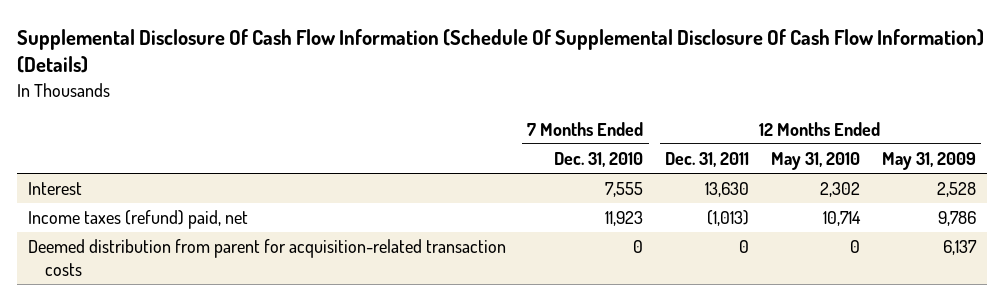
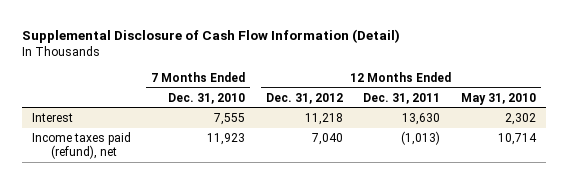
[16,28,984,74] Supplemental Disclosure Of Cash Flow Information (Schedule Of Supplemental Disclosure Of Cash Flow Information) (Details) -> [21,29,400,44] Supplemental Disclosure of Cash Flow Information (Detail)
[881,152,976,171] May 31, 2009 -> none
none -> [265,92,343,104] Dec. 31, 2012
[27,239,506,276] Deemed distribution from parent for acquisition-related transaction costs -> none
[27,210,248,230] Income taxes (refund) paid, net -> [31,131,131,160] Income taxes paid (refund), net

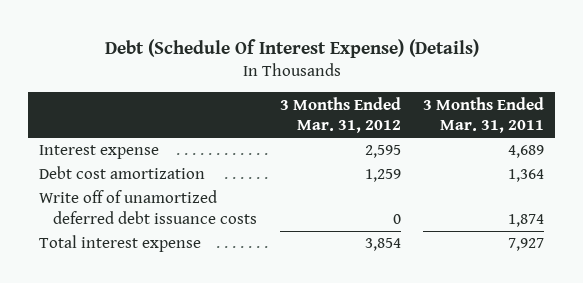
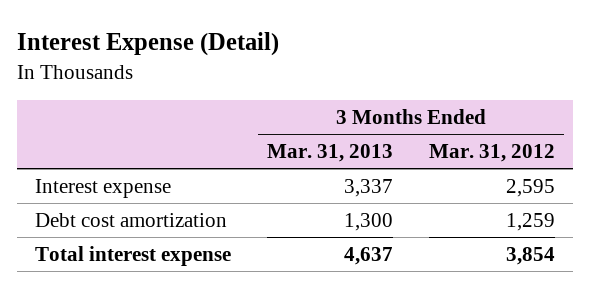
[104,38,479,58] Debt (Schedule Of Interest Expense) (Details) -> [17,31,280,56] Interest Expense (Detail)
[423,96,545,134] 3 Months Ended Mar. 31, 2011 -> none
none -> [267,144,394,163] Mar. 31, 2013
[39,190,258,224] Write off of unamortized deferred debt issuance costs -> none

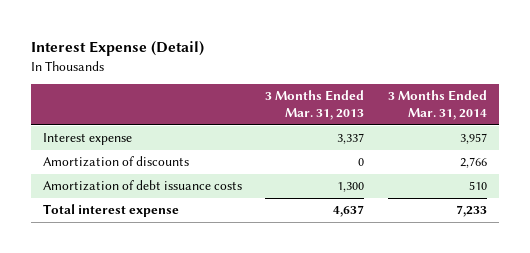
[429,144,556,163] Mar. 31, 2012 -> none
none -> [388,90,488,121] 3 Months Ended Mar. 31, 2014
none -> [42,156,189,168] Amortization of discounts
[35,213,228,228] Debt cost amortization -> [42,180,242,192] Amortization of debt issuance costs

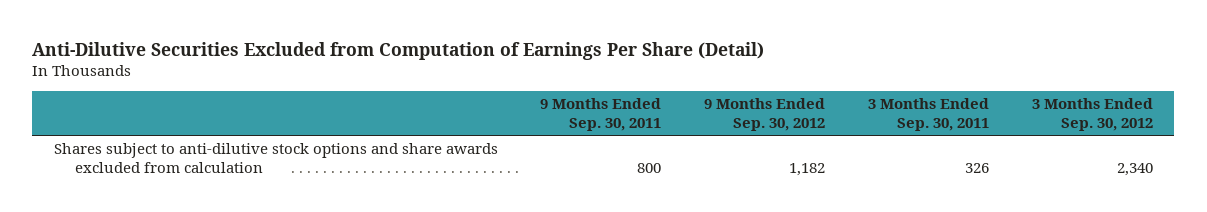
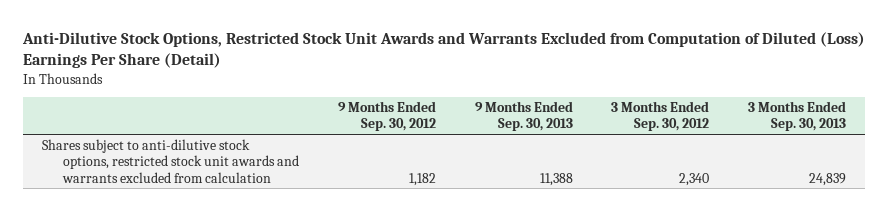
[32,41,765,60] Anti-Dilutive Securities Excluded from Computation of Earnings Per Share (Detail) -> [21,32,865,69] Anti-Dilutive Stock Options, Restricted Stock Unit Awards and Warrants Excluded from Computation of Diluted (Loss) Earnings Per Share (Detail)
[540,97,662,132] 9 Months Ended Sep. 30, 2011 -> none
[868,97,990,132] 3 Months Ended Sep. 30, 2011 -> none
none -> [474,101,573,132] 9 Months Ended Sep. 30, 2013
none -> [747,101,846,132] 3 Months Ended Sep. 30, 2013
[53,142,498,173] Shares subject to anti-dilutive stock options and share awards excluded from calculation -> [42,138,300,183] Shares subject to anti-dilutive stock options, restricted stock unit awards and warrants excluded from calculation

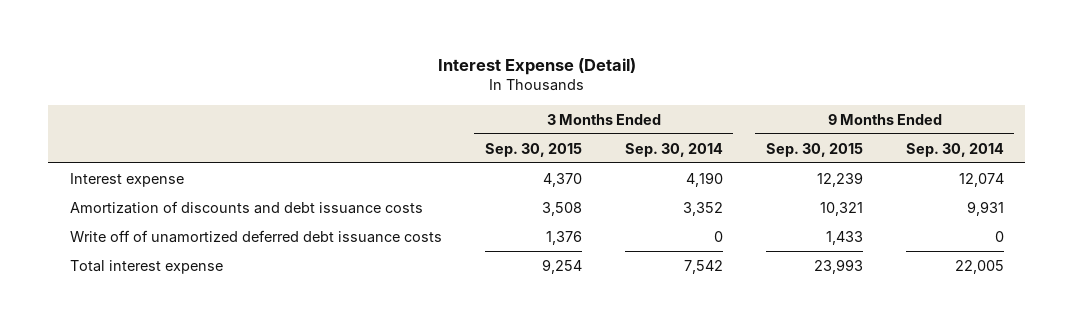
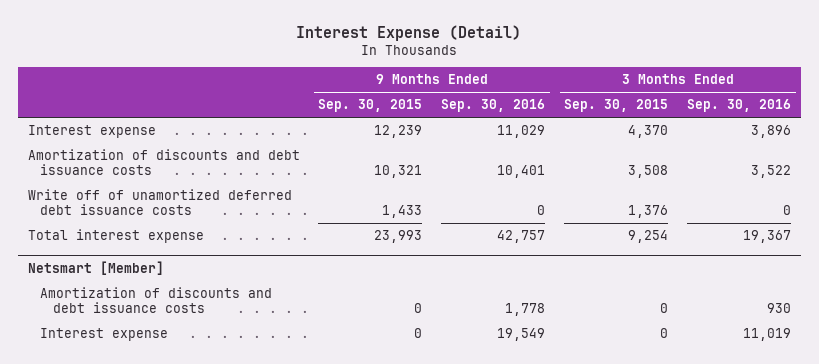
[624,142,723,157] Sep. 30, 2014 -> none
[905,142,1004,157] Sep. 30, 2014 -> none
none -> [441,99,546,113] Sep. 30, 2016
none -> [687,99,792,113] Sep. 30, 2016
none -> [27,260,164,275] Netsmart [Member]
none -> [40,287,273,314] Amortization of discounts and debt issuance costs
none -> [40,328,169,342] Interest expense

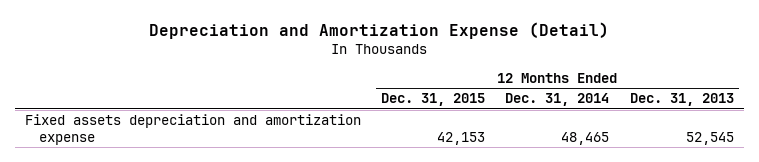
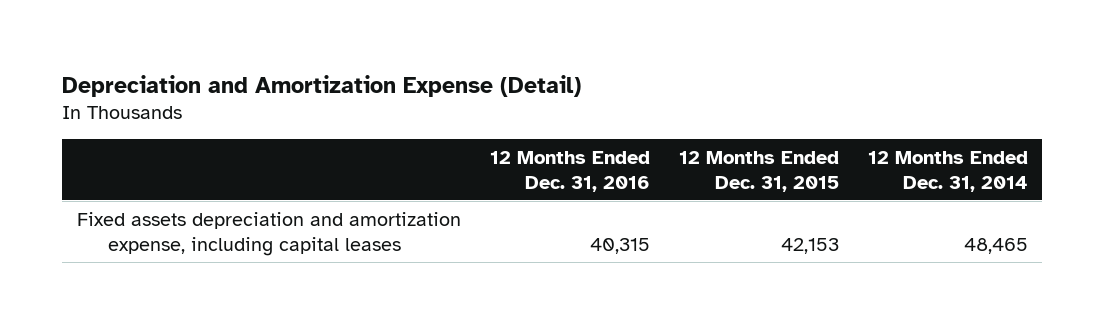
[629,93,734,107] Dec. 31, 2013 -> none
none -> [489,150,650,192] 12 Months Ended Dec. 31, 2016
[25,114,362,145] Fixed assets depreciation and amortization expense -> [76,211,461,256] Fixed assets depreciation and amortization expense, including capital leases

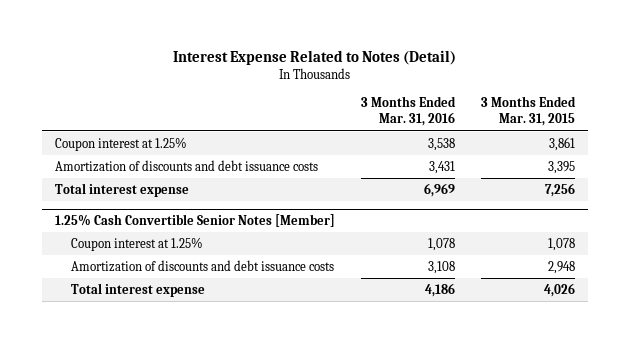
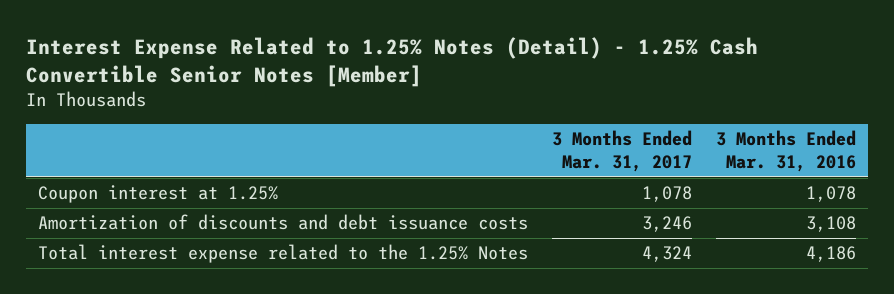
[172,49,456,65] Interest Expense Related to Notes (Detail) -> [26,36,759,87] Interest Expense Related to 1.25% Notes (Detail) - 1.25% Cash Convertible Senior Notes [Member]
[480,96,576,127] 3 Months Ended Mar. 31, 2015 -> none
none -> [552,130,693,172] 3 Months Ended Mar. 31, 2017
[54,136,187,151] Coupon interest at 1.25% -> none
[54,159,318,172] Amortization of discounts and debt issuance costs -> none
[54,182,189,197] Total interest expense -> none
[54,213,335,227] 1.25% Cash Convertible Senior Notes [Member] -> none
[71,282,206,297] Total interest expense -> [38,244,529,264] Total interest expense related to the 1.25% Notes

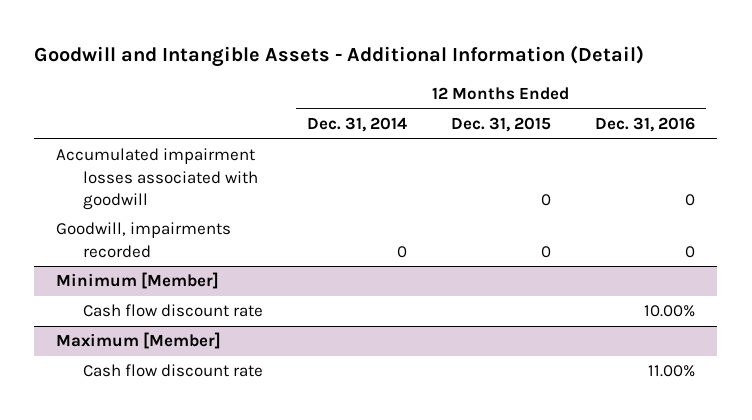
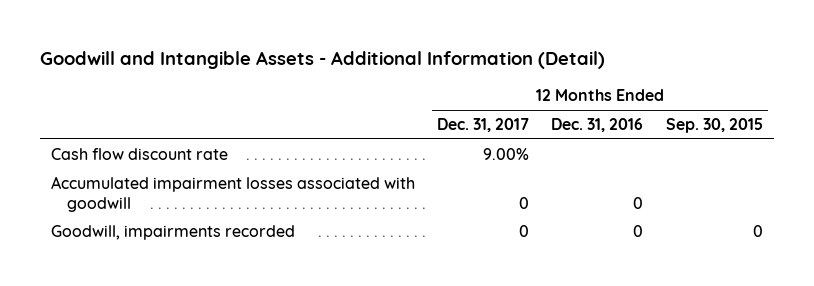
[306,116,407,132] Dec. 31, 2014 -> none
[450,116,551,132] Dec. 31, 2015 -> none
none -> [437,118,530,133] Dec. 31, 2017
none -> [665,118,763,134] Sep. 30, 2015
none -> [51,148,229,161] Cash flow discount rate
[56,272,220,290] Minimum [Member] -> none
[82,304,263,318] Cash flow discount rate -> none
[56,332,222,350] Maximum [Member] -> none
[82,364,263,378] Cash flow discount rate -> none

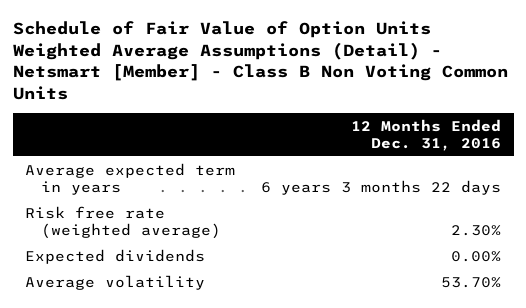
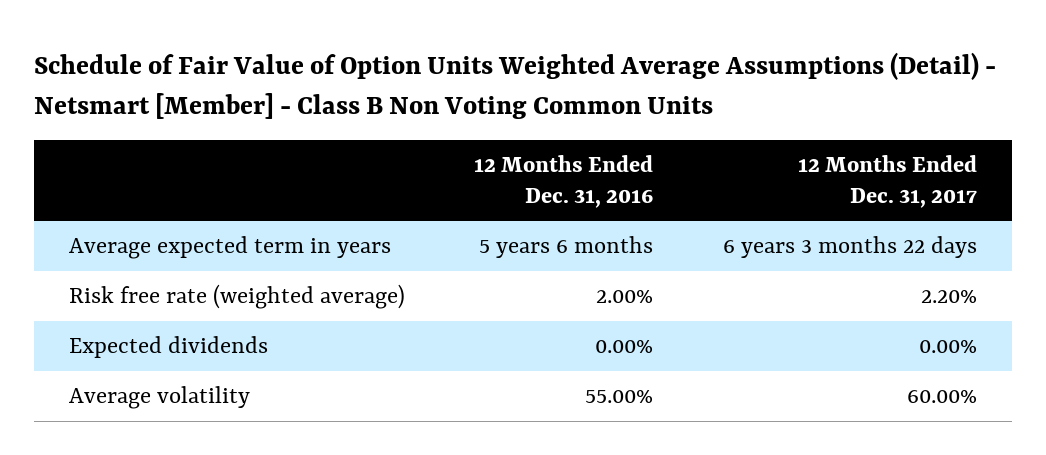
none -> [798,155,978,208] 12 Months Ended Dec. 31, 2017
[260,179,501,195] 6 years 3 months 22 days -> [479,236,654,259] 5 years 6 months
[450,224,501,236] 2.30% -> [596,290,654,304] 2.00%
[440,276,501,288] 53.70% -> [585,390,654,404] 55.00%

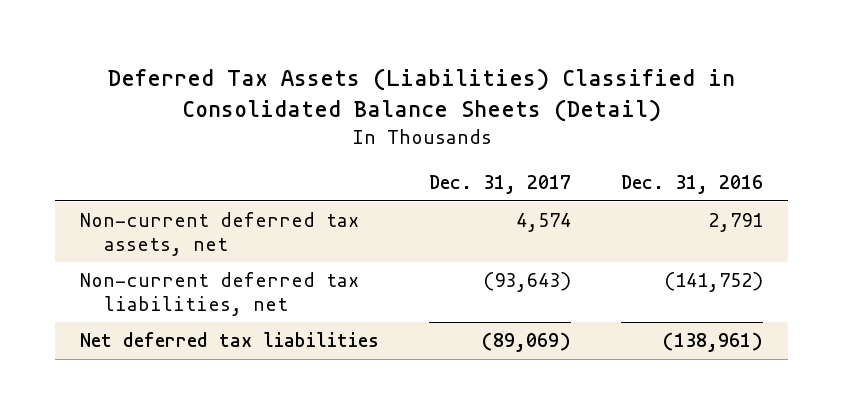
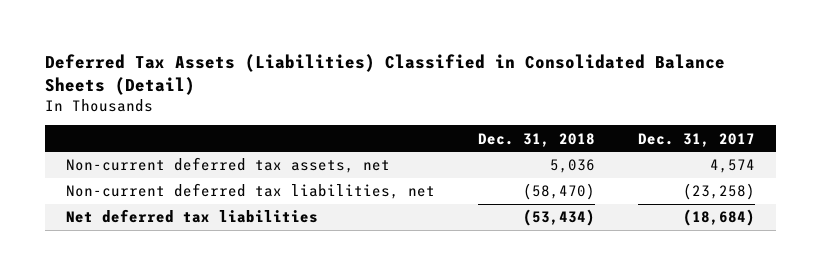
[621,175,764,195] Dec. 31, 2016 -> none
none -> [477,132,595,147] Dec. 31, 2018
[483,272,572,293] (93,643) -> [682,183,755,201] (23,258)
[482,332,572,353] (89,069) -> [682,209,755,227] (18,684)

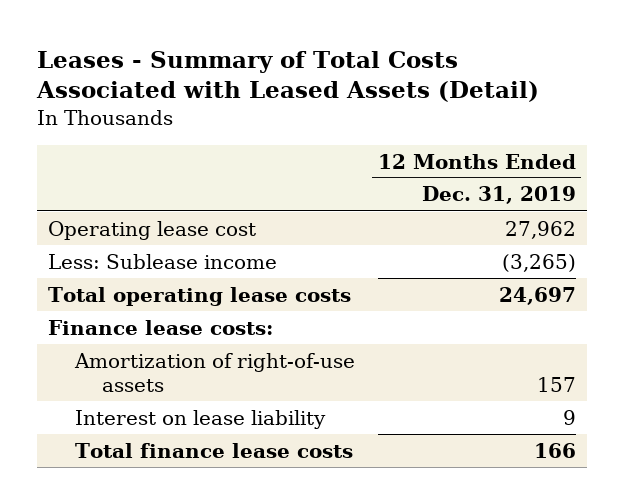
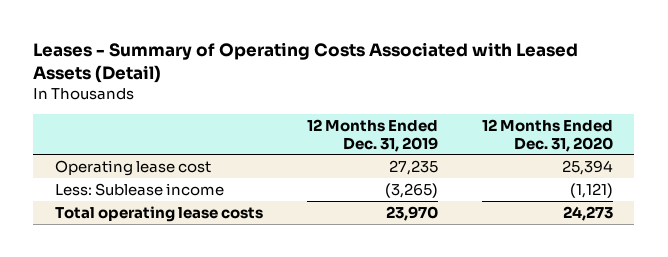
[35,50,539,103] Leases - Summary of Total Costs Associated with Leased Assets (Detail) -> [33,42,579,84] Leases - Summary of Operating Costs Associated with Leased Assets (Detail)
none -> [481,119,613,152] 12 Months Ended Dec. 31, 2020
[504,220,576,239] 27,962 -> [388,159,438,175] 27,235
[48,319,274,335] Finance lease costs: -> none
[73,352,355,392] Amortization of right-of-use assets -> none
[74,409,326,429] Interest on lease liability -> none
[74,442,353,458] Total finance lease costs -> none
[498,286,576,305] 24,697 -> [385,205,438,221] 23,970

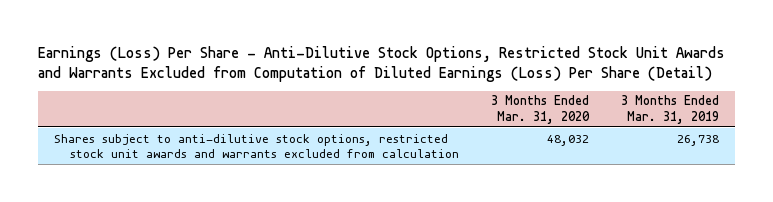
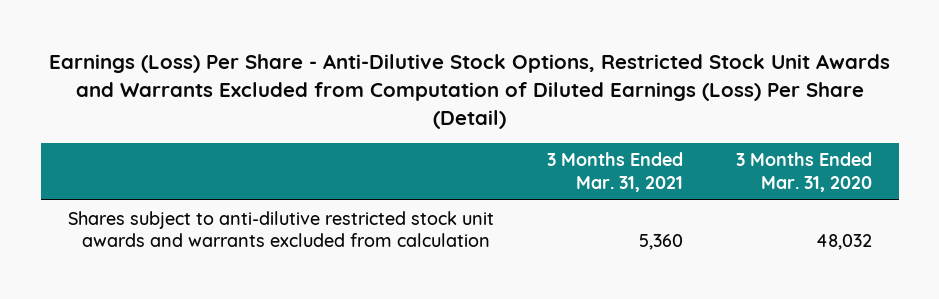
[621,95,720,124] 3 Months Ended Mar. 31, 2019 -> none
none -> [546,152,683,192] 3 Months Ended Mar. 31, 2021
[54,133,460,159] Shares subject to anti-dilutive stock options, restricted stock unit awards and warrants excluded from calculation -> [67,210,494,247] Shares subject to anti-dilutive restricted stock unit awards and warrants excluded from calculation

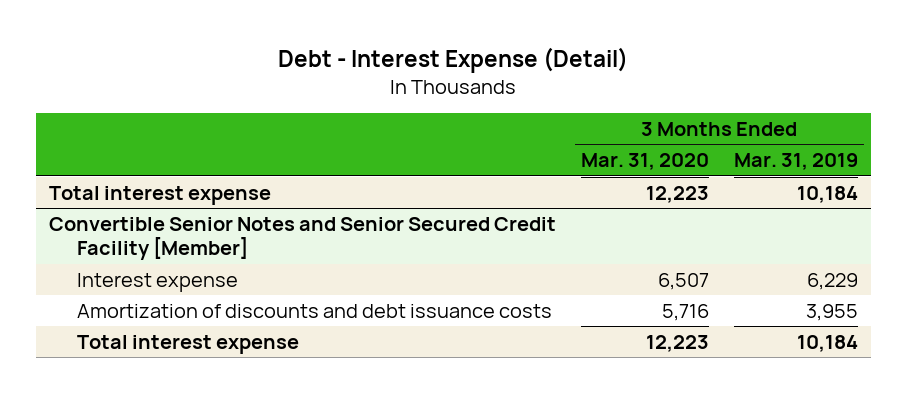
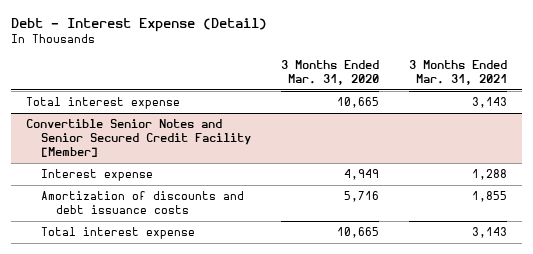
[734,153,859,171] Mar. 31, 2019 -> none
none -> [408,59,507,85] 3 Months Ended Mar. 31, 2021
[645,185,709,203] 12,223 -> [336,97,379,109] 10,665
[657,272,709,290] 6,507 -> [343,169,379,181] 4,949
[645,334,709,352] 12,223 -> [336,227,379,239] 10,665

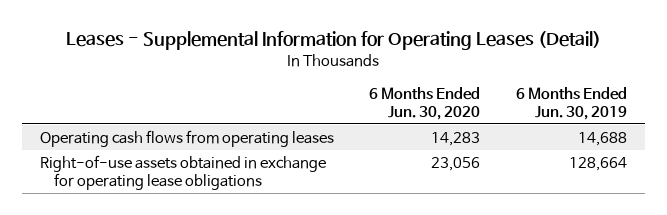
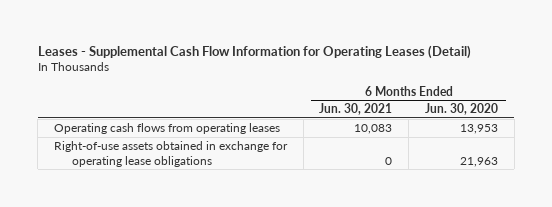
[66,31,602,51] Leases - Supplemental Information for Operating Leases (Detail) -> [37,44,471,59] Leases - Supplemental Cash Flow Information for Operating Leases (Detail)
[516,86,628,120] 6 Months Ended Jun. 30, 2019 -> none
none -> [319,103,393,116] Jun. 30, 2021
[431,131,481,146] 14,283 -> [459,123,498,134] 13,953
[431,156,481,171] 23,056 -> [459,156,498,167] 21,963

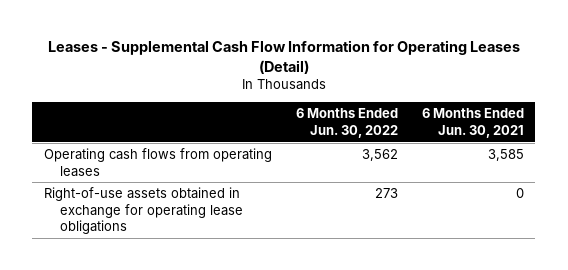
[424,103,498,116] Jun. 30, 2020 -> none
none -> [295,108,398,138] 6 Months Ended Jun. 30, 2022
[354,123,393,134] 10,083 -> [487,149,524,162] 3,585

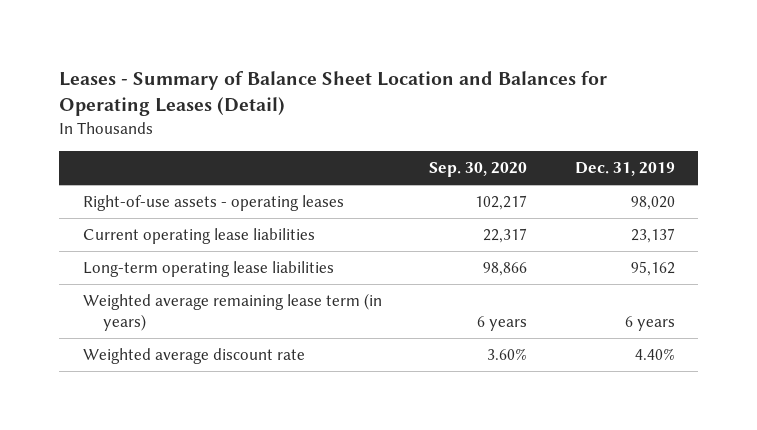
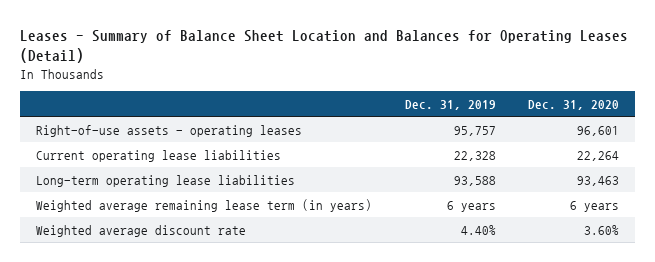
[429,162,528,178] Sep. 30, 2020 -> none
none -> [527,99,619,110] Dec. 31, 2020
[630,195,675,210] 98,020 -> [453,125,496,136] 95,757
[630,227,675,243] 23,137 -> [453,150,496,161] 22,328
[630,260,675,276] 95,162 -> [453,175,496,186] 93,588

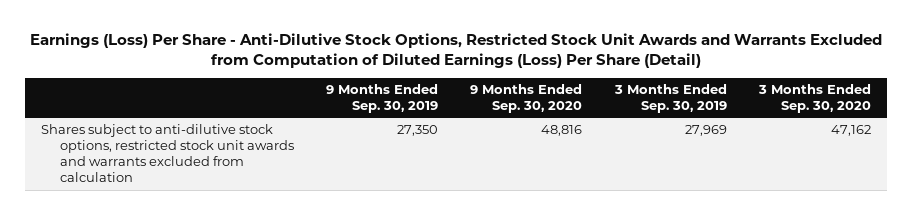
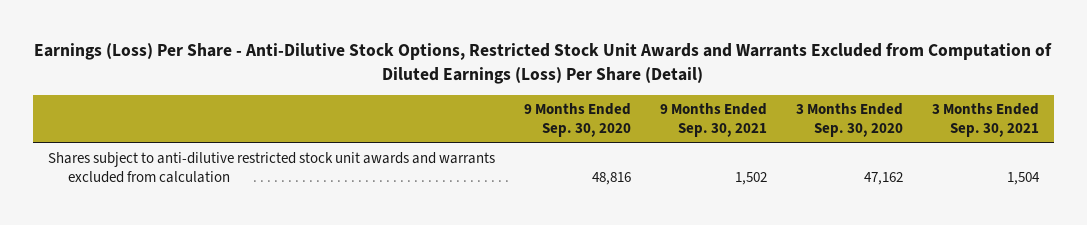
[325,84,438,114] 9 Months Ended Sep. 30, 2019 -> none
[613,84,727,114] 3 Months Ended Sep. 30, 2019 -> none
none -> [659,103,767,138] 9 Months Ended Sep. 30, 2021
none -> [932,103,1040,138] 3 Months Ended Sep. 30, 2021
[40,124,294,183] Shares subject to anti-dilutive stock options, restricted stock unit awards and warrants excluded from calculation -> [47,152,495,184] Shares subject to anti-dilutive restricted stock unit awards and warrants excluded from calculation

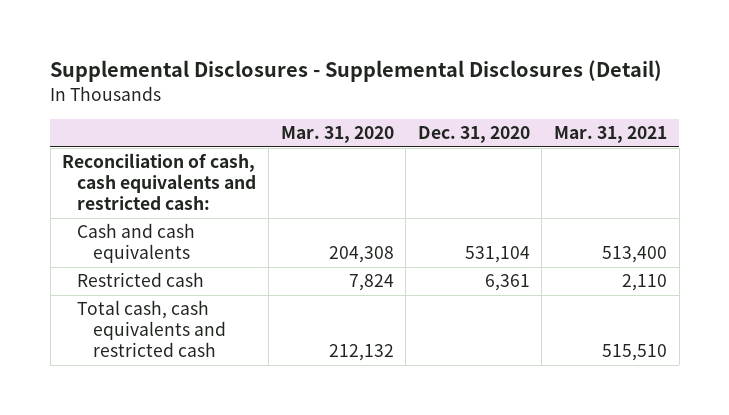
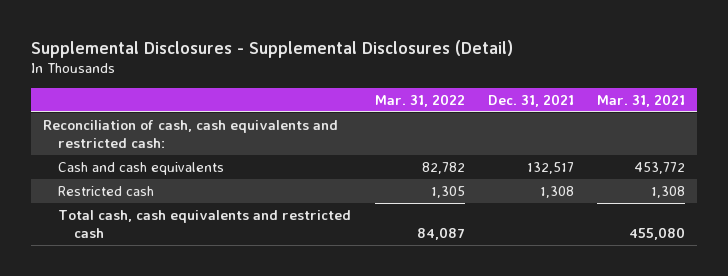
[280,126,394,144] Mar. 31, 2020 -> none
[417,126,530,144] Dec. 31, 2020 -> none
none -> [374,93,465,107] Mar. 31, 2022
none -> [487,93,574,107] Dec. 31, 2021
[602,246,668,264] 513,400 -> [634,161,686,174] 453,772
[622,274,668,292] 2,110 -> [651,185,686,198] 1,308
[602,344,668,362] 515,510 -> [629,227,686,241] 455,080

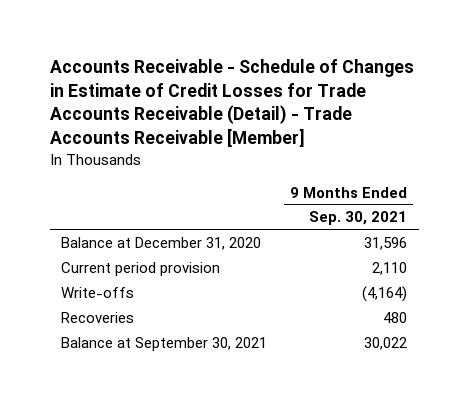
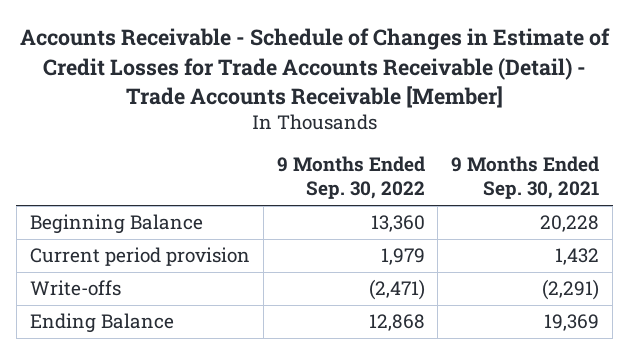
none -> [276,156,425,200] 9 Months Ended Sep. 30, 2022
[61,236,262,250] Balance at December 31, 2020 -> none
[61,311,135,323] Recoveries -> none
[61,336,268,351] Balance at September 30, 2021 -> none
none -> [29,214,203,235] Beginning Balance
[372,261,408,275] 2,110 -> [555,248,600,266] 1,432
[362,285,408,302] (4,164) -> [542,279,600,301] (2,291)
none -> [29,313,174,334] Ending Balance

